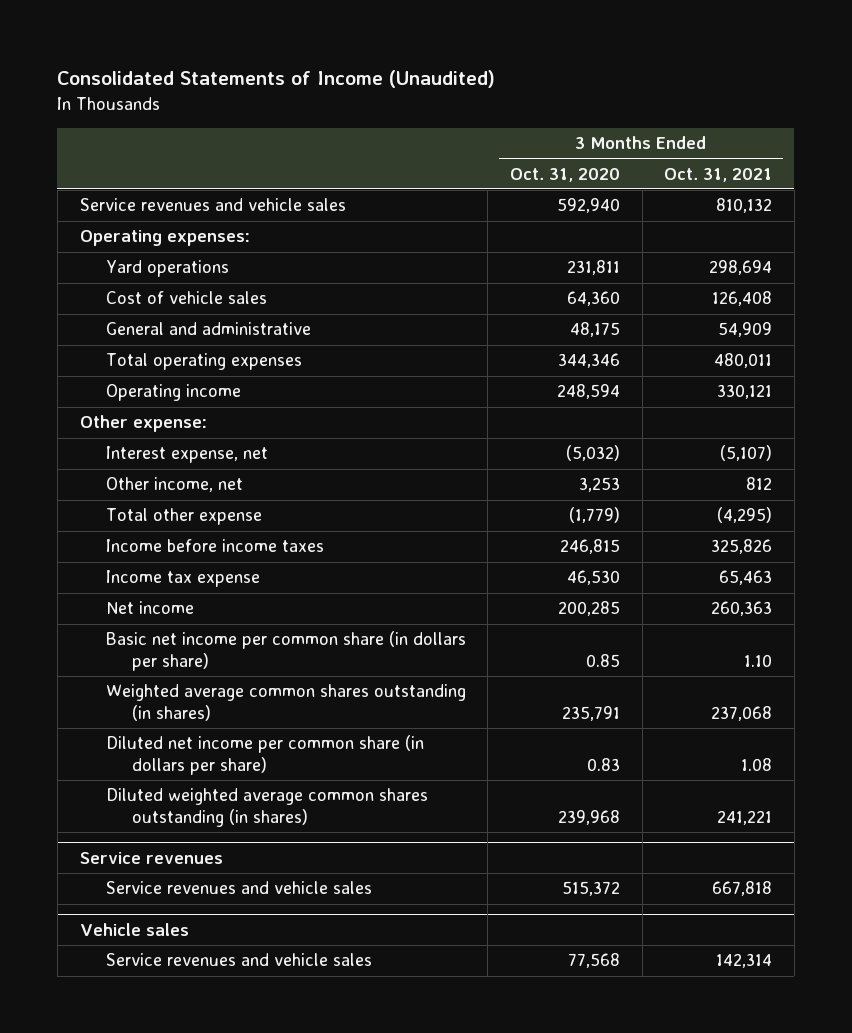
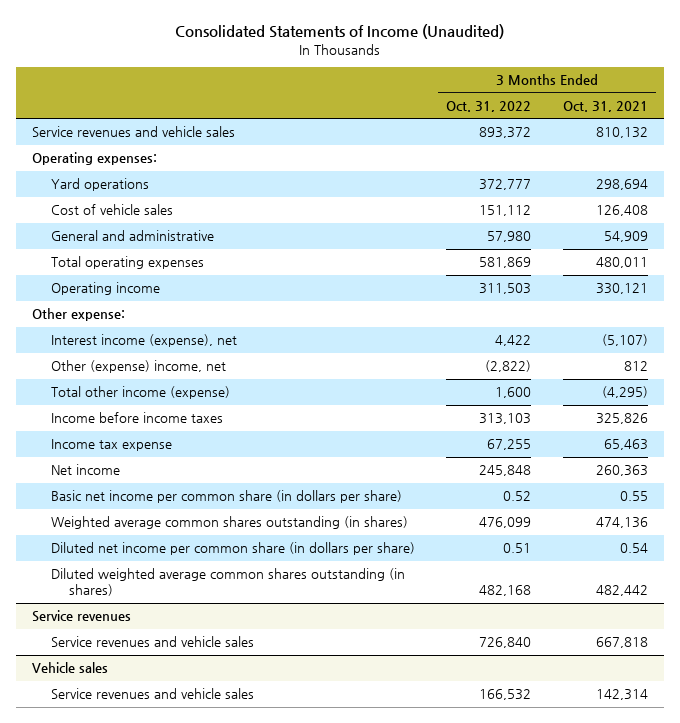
[510,167,621,182] Oct. 31, 2020 -> none
none -> [446,100,532,112] Oct. 31, 2022
[105,446,268,464] Interest expense, net -> [50,334,237,348] Interest income (expense), net
[105,477,243,493] Other income, net -> [50,360,226,374] Other (expense) income, net
[105,508,262,526] Total other expense -> [50,386,230,400] Total other income (expense)
[744,654,773,668] 1.10 -> [620,491,649,502] 0.55
[711,706,773,722] 237,068 -> [596,517,649,529] 474,136
[741,758,773,772] 1.08 -> [620,543,649,554] 0.54
[717,810,773,826] 241,221 -> [596,585,649,597] 482,442

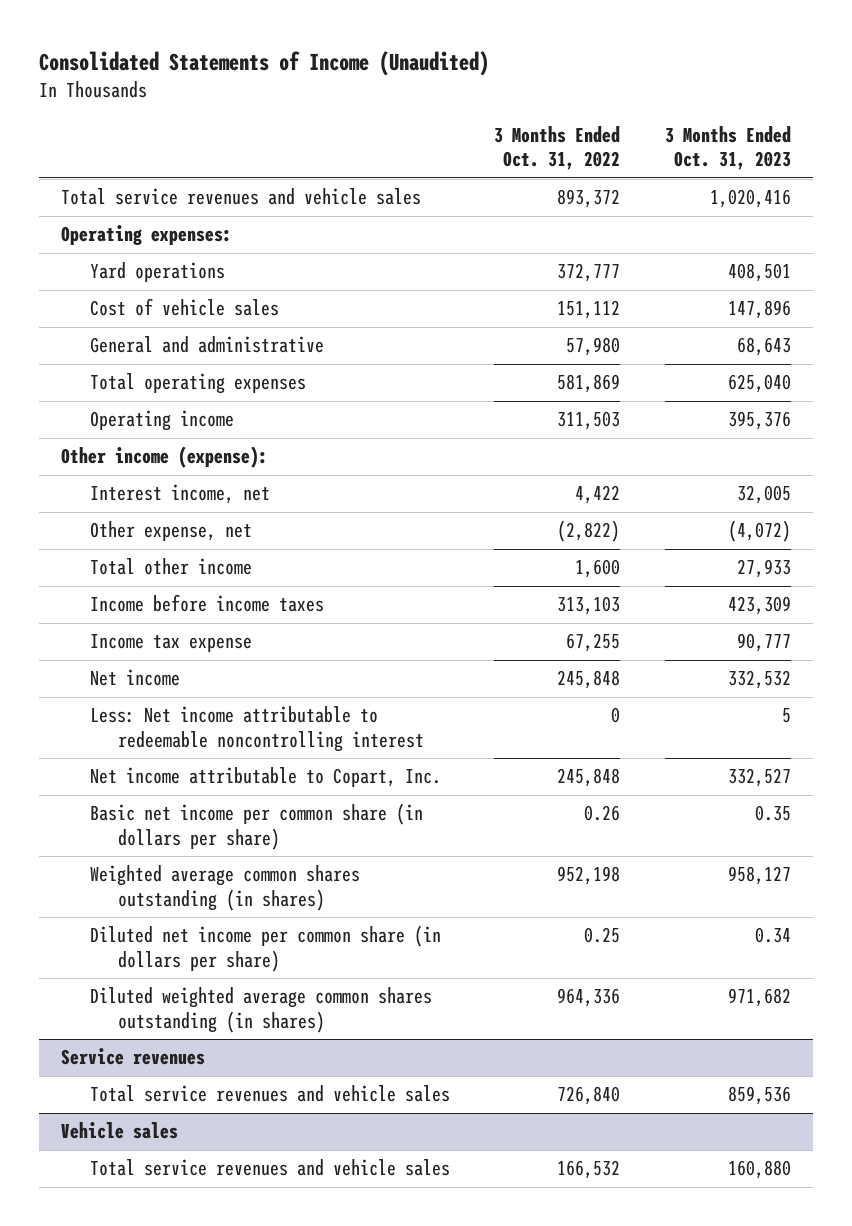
[563,100,649,112] Oct. 31, 2021 -> none
none -> [664,125,791,170] 3 Months Ended Oct. 31, 2023
[32,126,236,138] Service revenues and vehicle sales -> [61,188,422,206] Total service revenues and vehicle sales
[32,308,126,322] Other expense: -> [61,446,269,469] Other income (expense):
[50,334,237,348] Interest income (expense), net -> [89,484,270,505] Interest income, net
[50,360,226,374] Other (expense) income, net -> [89,521,252,542] Other expense, net
[50,386,230,400] Total other income (expense) -> [89,558,252,576] Total other income
none -> [89,706,424,752] Less: Net income attributable to redeemable noncontrolling interest
none -> [89,767,441,788] Net income attributable to Copart, Inc.
[503,491,532,502] 0.52 -> [584,805,621,822] 0.26
[479,517,532,529] 476,099 -> [557,866,621,886] 952,198
[503,543,532,554] 0.51 -> [584,927,621,944] 0.25
[479,585,532,597] 482,168 -> [557,988,621,1008] 964,336
[50,636,254,648] Service revenues and vehicle sales -> [89,1085,450,1103] Total service revenues and vehicle sales
[50,688,254,700] Service revenues and vehicle sales -> [89,1159,450,1177] Total service revenues and vehicle sales

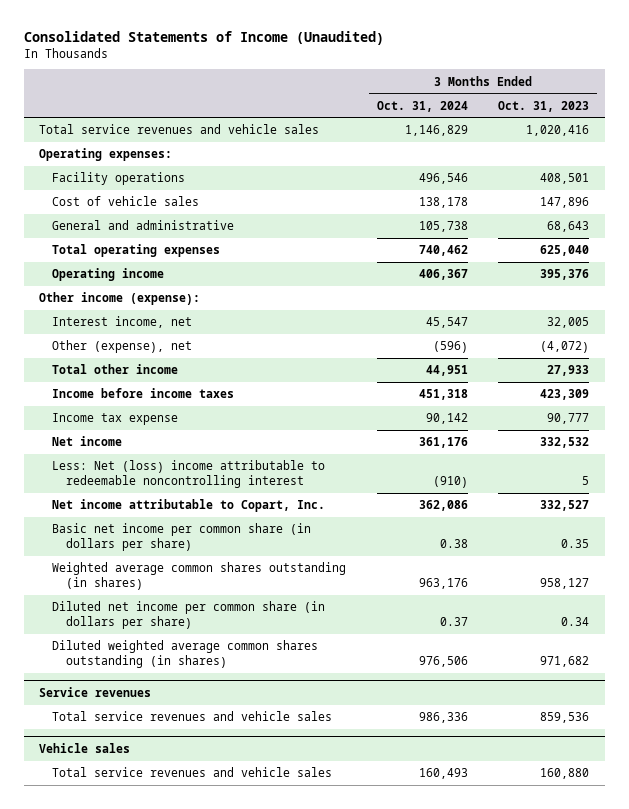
[494,125,621,170] 3 Months Ended Oct. 31, 2022 -> none
none -> [376,100,468,112] Oct. 31, 2024
[89,262,225,283] Yard operations -> [52,172,186,186] Facility operations
[89,521,252,542] Other expense, net -> [52,340,193,354] Other (expense), net
[89,706,424,752] Less: Net income attributable to redeemable noncontrolling interest -> [52,460,326,489] Less: Net (loss) income attributable to redeemable noncontrolling interest

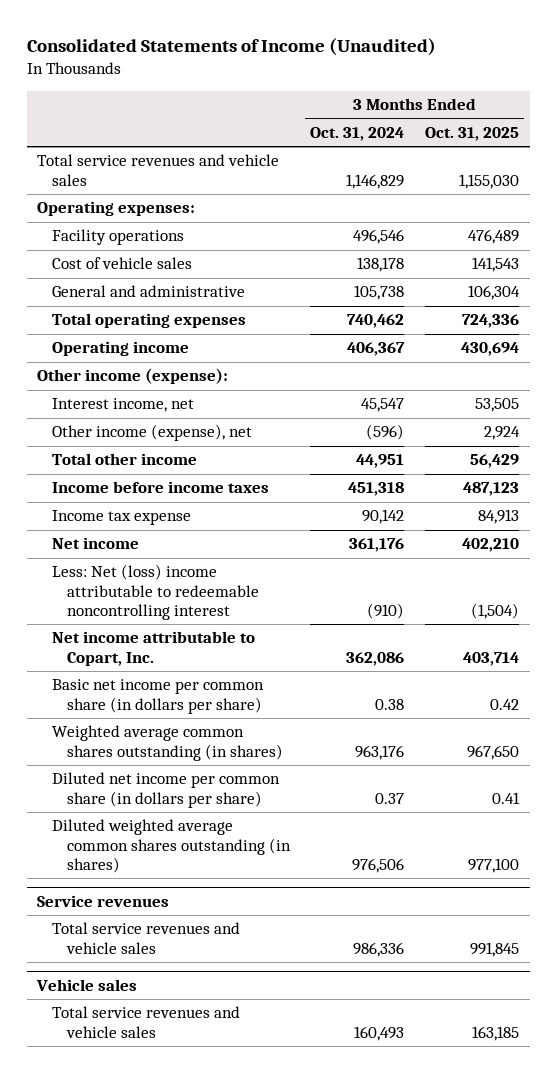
[498,100,590,112] Oct. 31, 2023 -> none
none -> [425,126,520,141] Oct. 31, 2025
[52,340,193,354] Other (expense), net -> [51,424,252,442] Other income (expense), net

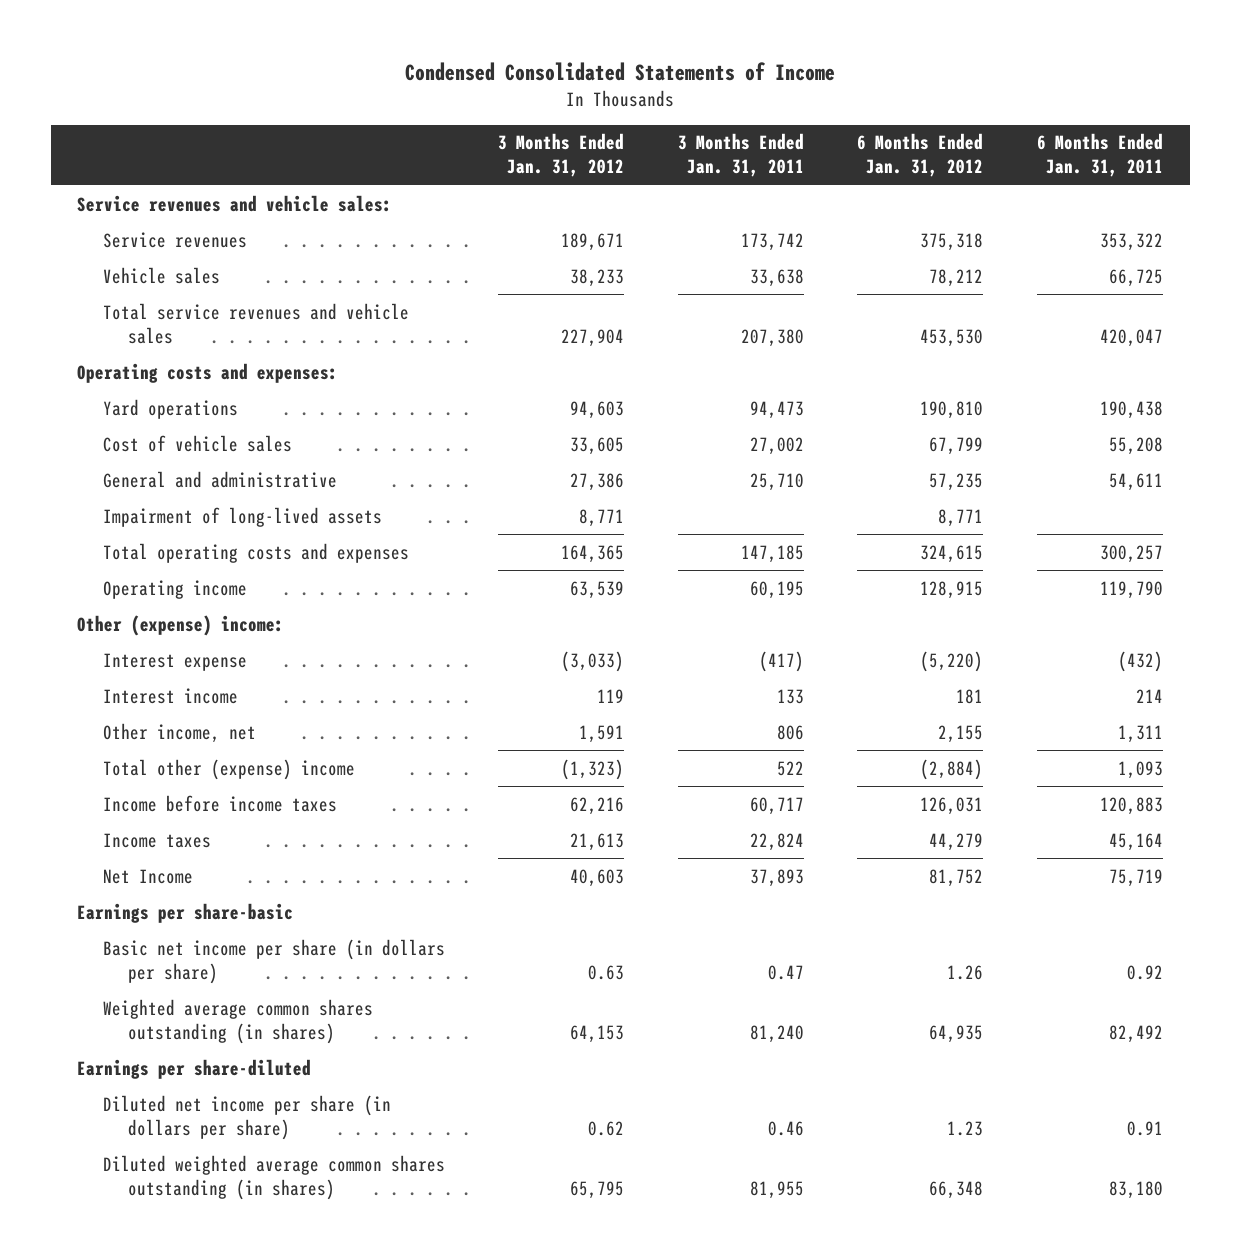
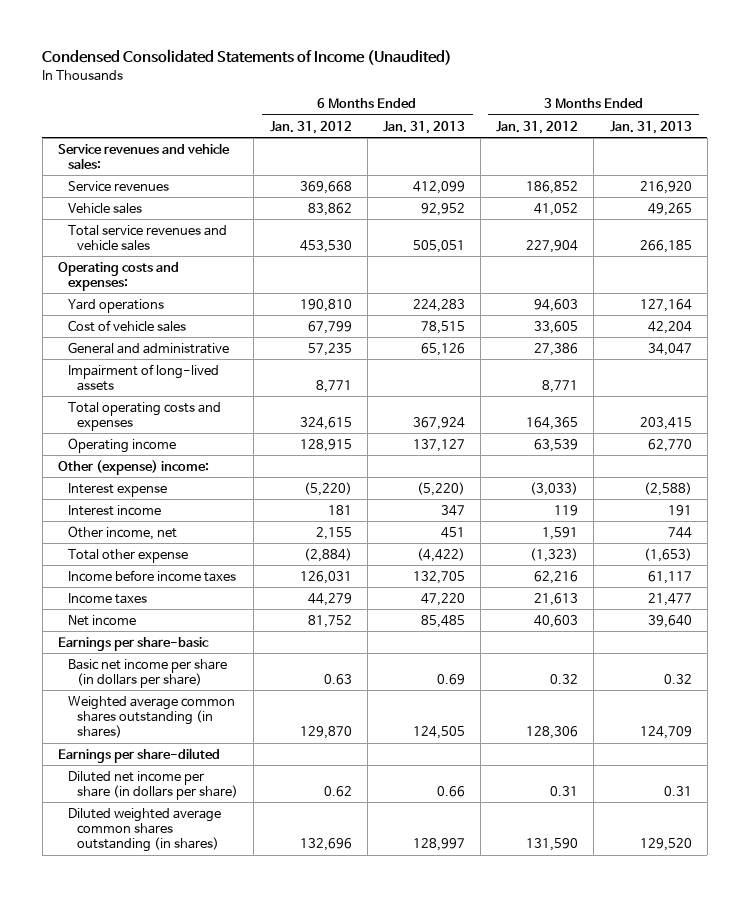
[405,62,836,82] Condensed Consolidated Statements of Income -> [42,49,453,66] Condensed Consolidated Statements of Income (Unaudited)
[677,133,804,178] 3 Months Ended Jan. 31, 2011 -> none
[1036,133,1163,178] 6 Months Ended Jan. 31, 2011 -> none
none -> [382,120,465,134] Jan. 31, 2013
none -> [609,120,692,134] Jan. 31, 2013
[561,232,625,251] 189,671 -> [526,180,579,194] 186,852
[920,232,984,251] 375,318 -> [299,180,352,194] 369,668
[570,268,625,287] 38,233 -> [534,202,579,216] 41,052
[929,268,984,287] 78,212 -> [307,202,352,216] 83,862
[102,758,355,780] Total other (expense) income -> [67,548,188,563] Total other expense
[102,868,193,884] Net Income -> [67,614,136,626] Net income
[588,964,625,980] 0.63 -> [550,673,579,684] 0.32
[947,964,984,980] 1.26 -> [323,673,352,685] 0.63
[570,1024,625,1043] 64,153 -> [526,726,579,740] 128,306
[929,1024,984,1043] 64,935 -> [299,726,352,740] 129,870
[588,1120,625,1136] 0.62 -> [550,785,579,796] 0.31
[947,1120,984,1136] 1.23 -> [323,785,352,797] 0.62
[570,1180,625,1199] 65,795 -> [526,838,579,852] 131,590
[929,1180,984,1199] 66,348 -> [299,838,352,852] 132,696

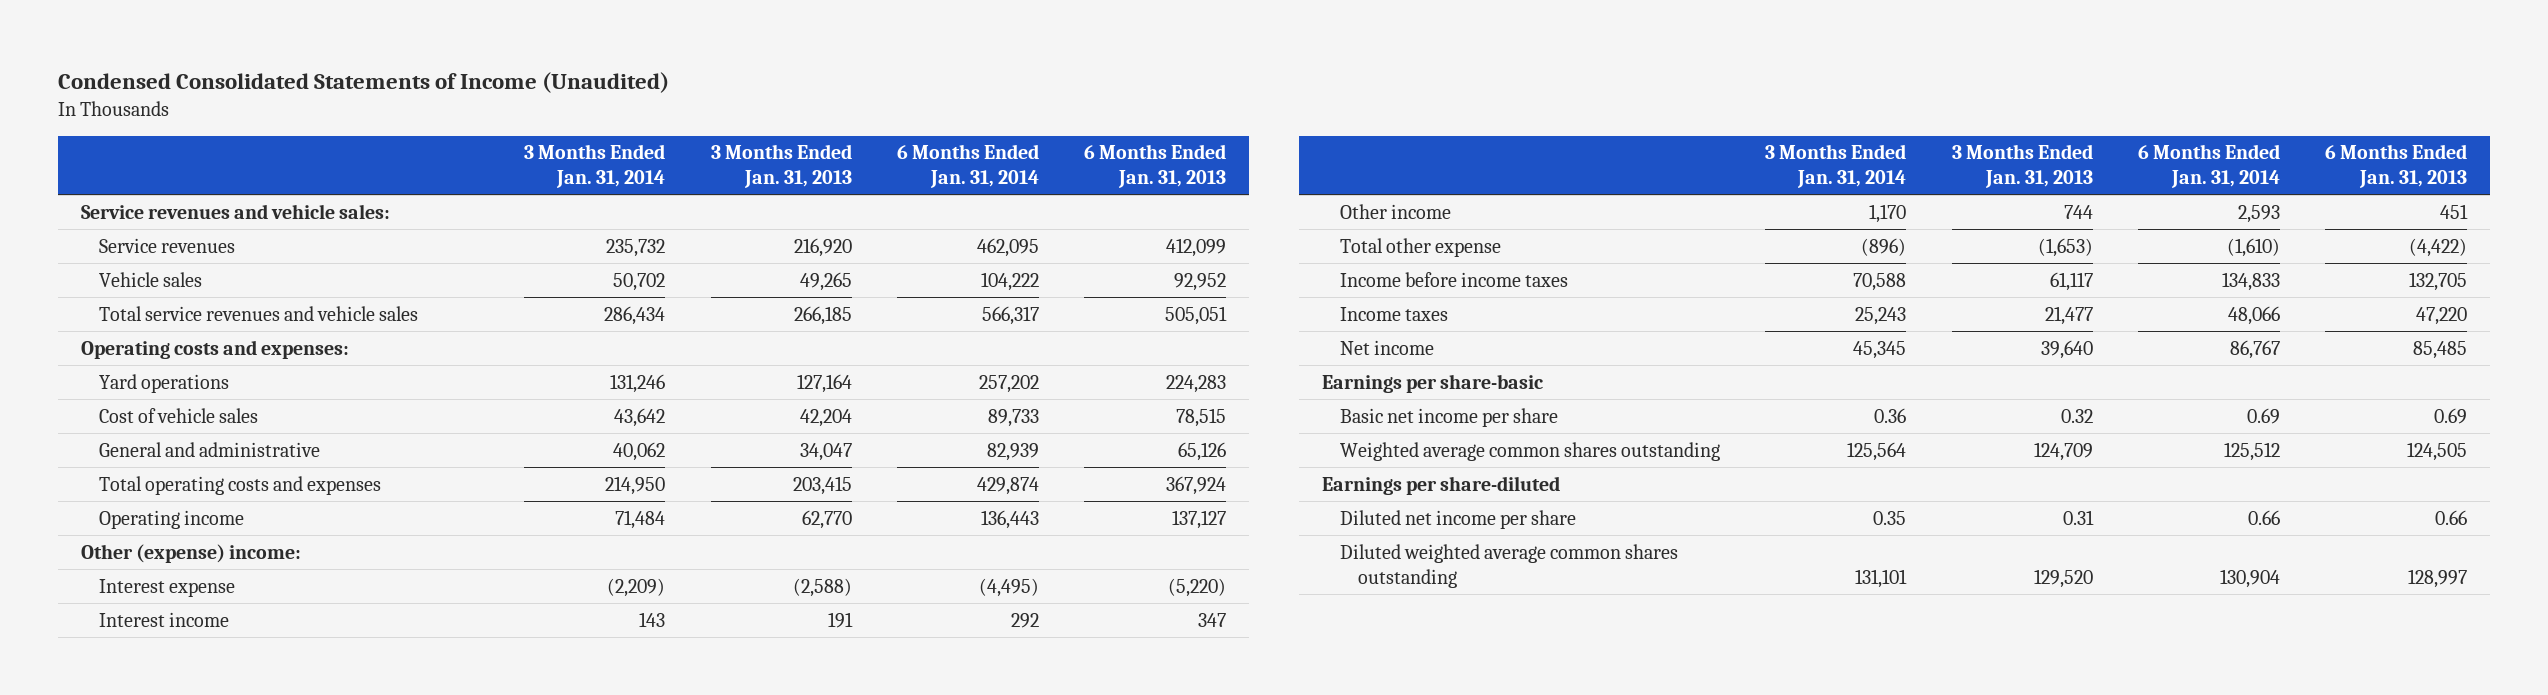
[269,120,352,134] Jan. 31, 2012 -> none
[496,120,579,134] Jan. 31, 2012 -> none
none -> [524,144,666,189] 3 Months Ended Jan. 31, 2014
none -> [897,144,1040,189] 6 Months Ended Jan. 31, 2014
[67,363,219,391] Impairment of long-lived assets -> none
[67,525,177,540] Other income, net -> [1339,203,1451,219] Other income
[67,658,227,688] Basic net income per share (in dollars per share) -> [1339,407,1558,427] Basic net income per share
[67,695,235,739] Weighted average common shares outstanding (in shares) -> [1339,441,1720,461] Weighted average common shares outstanding
[67,770,239,800] Diluted net income per share (in dollars per share) -> [1339,509,1576,529] Diluted net income per share
[67,807,221,853] Diluted weighted average common shares outstanding (in shares) -> [1339,543,1678,588] Diluted weighted average common shares outstanding

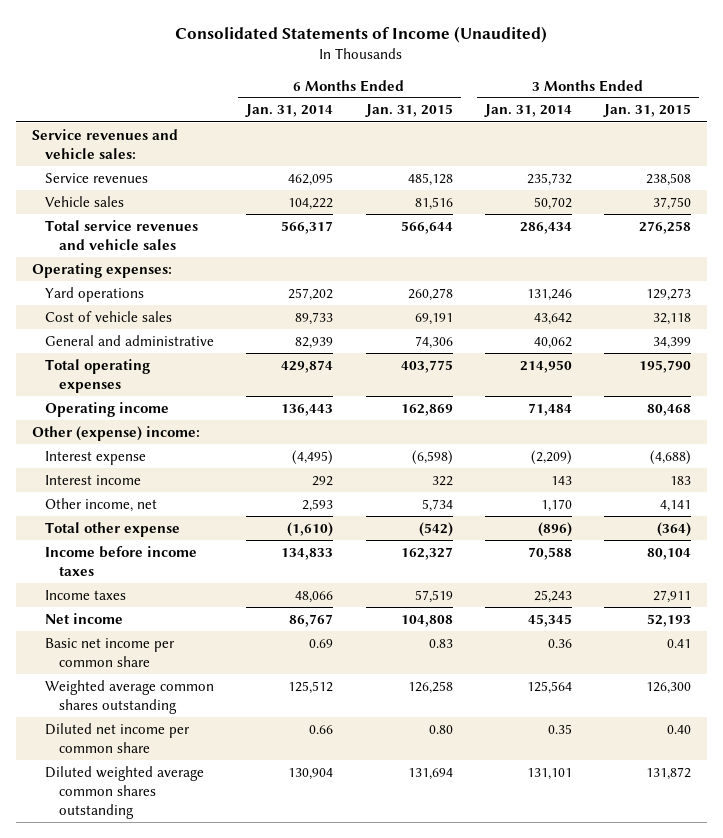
[58,71,670,93] Condensed Consolidated Statements of Income (Unaudited) -> [175,26,548,44] Consolidated Statements of Income (Unaudited)
[710,144,852,189] 3 Months Ended Jan. 31, 2013 -> none
[1084,144,1227,189] 6 Months Ended Jan. 31, 2013 -> none
none -> [364,104,453,118] Jan. 31, 2015
none -> [602,104,691,118] Jan. 31, 2015
[80,339,349,359] Operating costs and expenses: -> [32,262,173,278] Operating expenses:
[98,475,381,495] Total operating costs and expenses -> [45,358,151,393] Total operating expenses
[1339,203,1451,219] Other income -> [45,497,158,512] Other income, net
[1321,373,1543,393] Earnings per share-basic -> none
[1339,407,1558,427] Basic net income per share -> [45,637,176,667] Basic net income per common share
[1321,475,1560,495] Earnings per share-diluted -> none
[1339,509,1576,529] Diluted net income per share -> [45,722,191,753] Diluted net income per common share

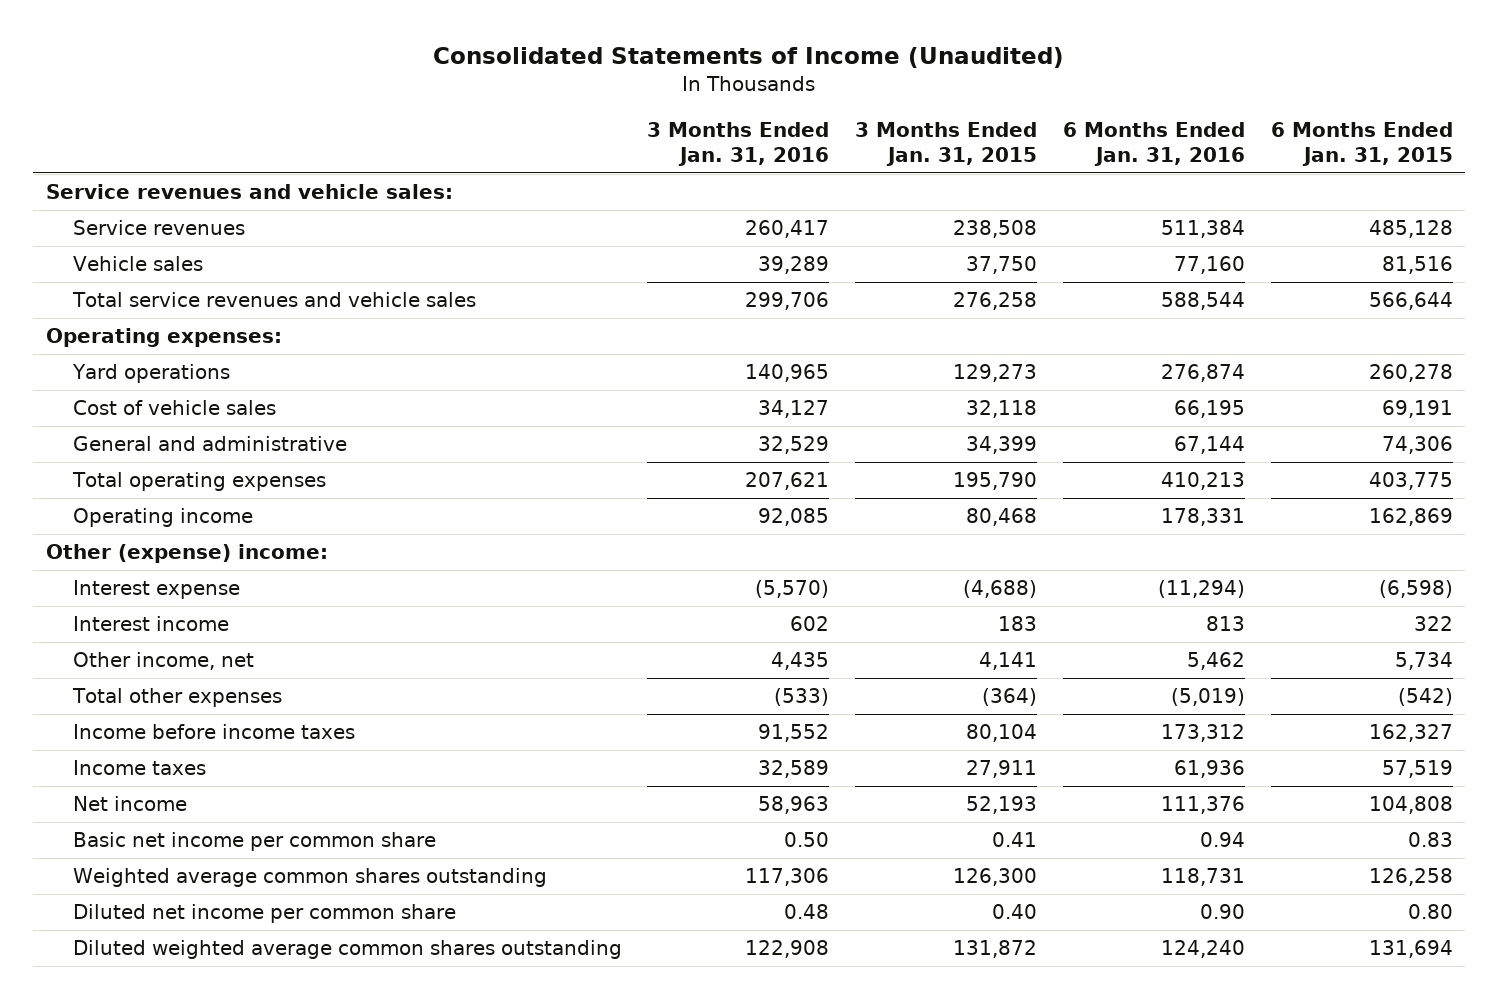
[245,104,334,118] Jan. 31, 2014 -> none
[483,104,572,118] Jan. 31, 2014 -> none
none -> [647,121,830,166] 3 Months Ended Jan. 31, 2016
none -> [1062,121,1245,166] 6 Months Ended Jan. 31, 2016
[45,521,181,537] Total other expense -> [71,688,282,708] Total other expenses

